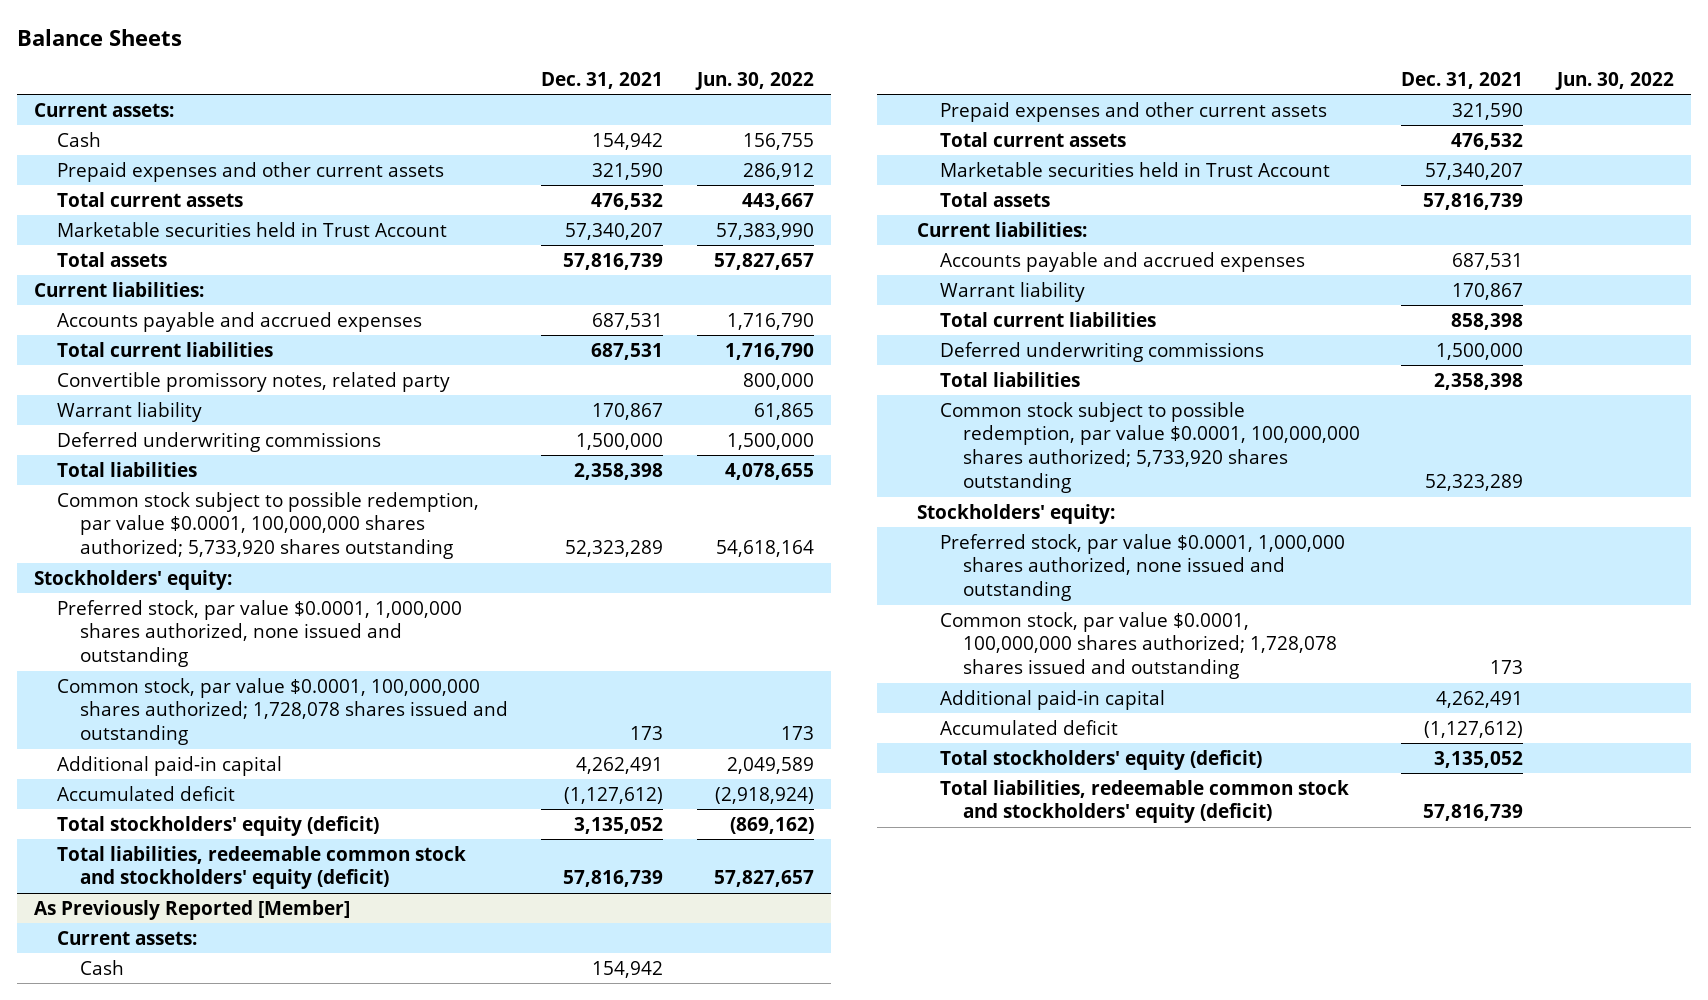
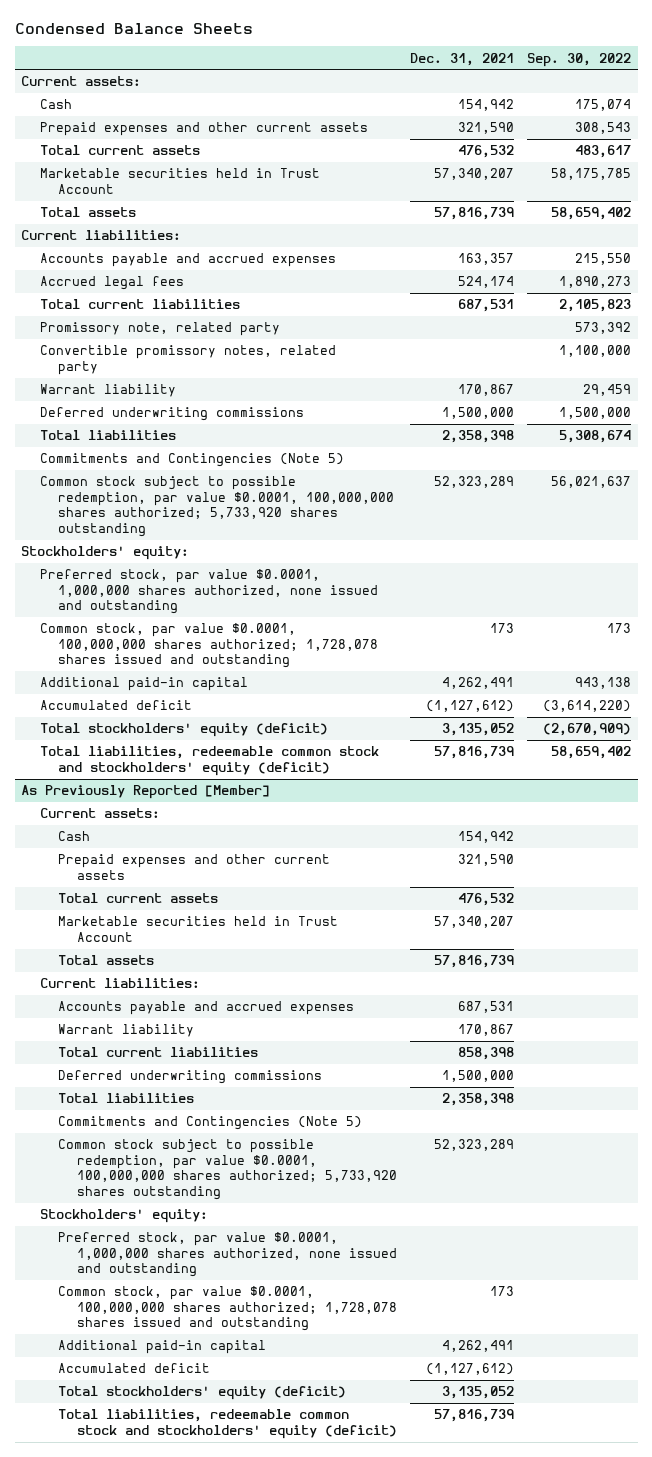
[16,28,182,46] Balance Sheets -> [14,23,253,35] Condensed Balance Sheets
[694,71,814,90] Jun. 30, 2022 -> none
none -> [527,52,632,67] Sep. 30, 2022
[592,312,664,330] 687,531 -> [457,253,514,266] 163,357
none -> [39,276,184,291] Accrued legal fees
none -> [39,322,280,337] Promissory note, related party
none -> [39,453,344,468] Commitments and Contingencies (Note 5)
none -> [58,1116,363,1131] Commitments and Contingencies (Note 5)

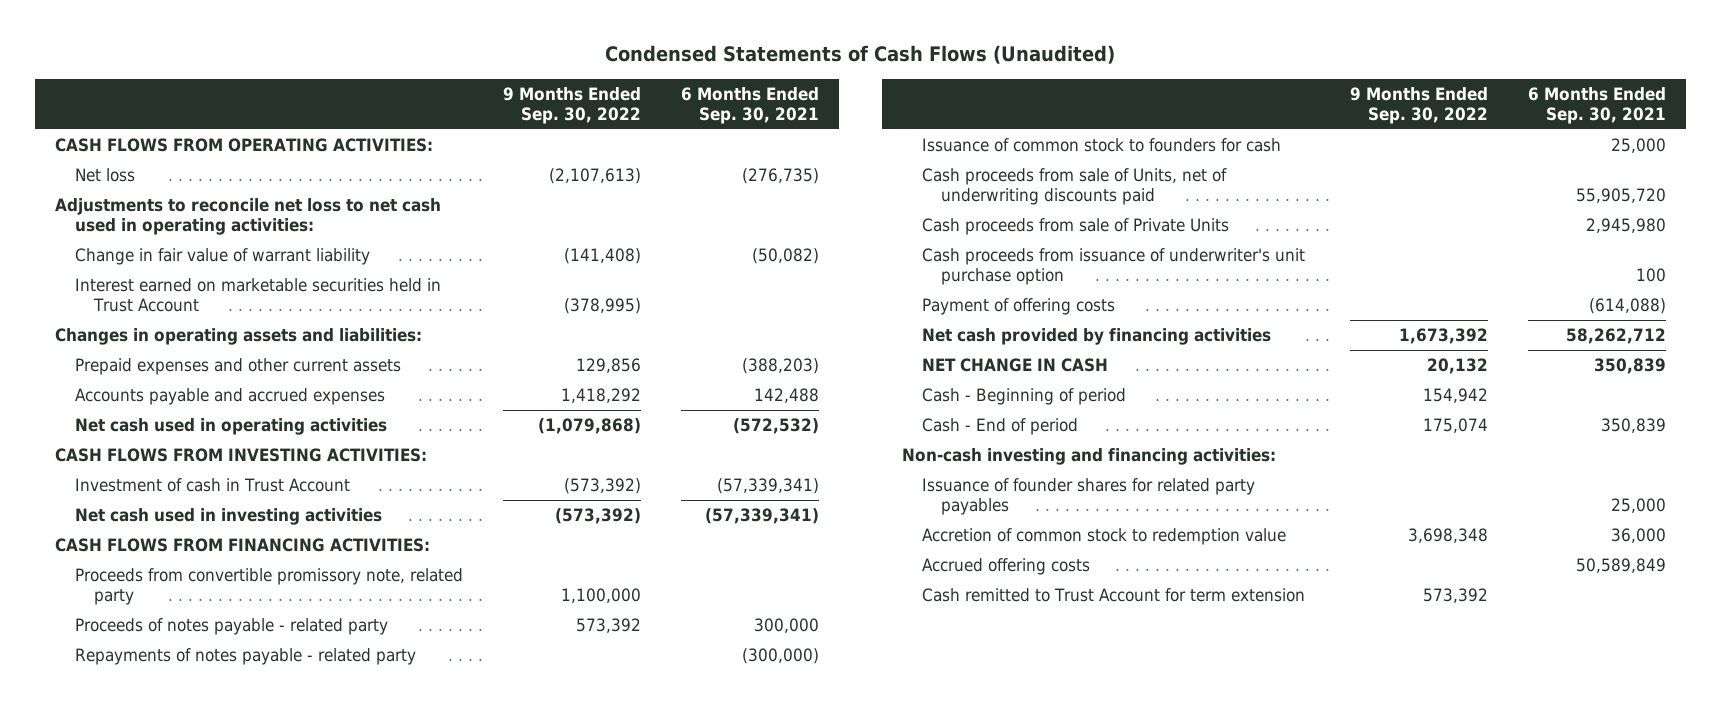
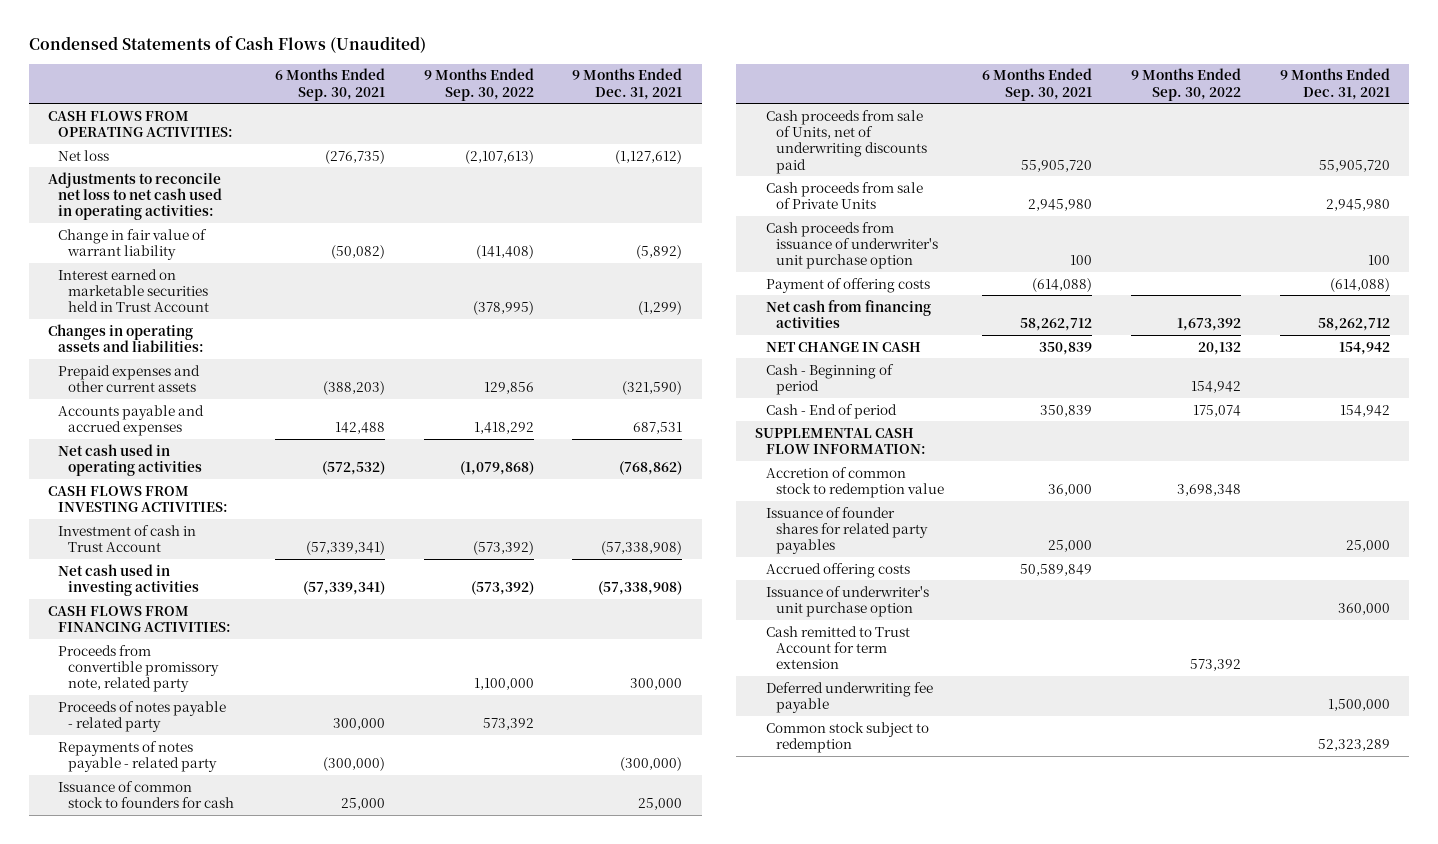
none -> [572,68,683,100] 9 Months Ended Dec. 31, 2021
[921,328,1271,346] Net cash provided by financing activities -> [765,299,931,328] Net cash from financing activities
[901,448,1276,466] Non-cash investing and financing activities: -> none
none -> [755,427,926,454] SUPPLEMENTAL CASH FLOW INFORMATION:
[921,478,1255,516] Issuance of founder shares for related party payables -> [765,506,928,555] Issuance of founder shares for related party payables
none -> [765,585,929,617] Issuance of underwriter's unit purchase option
none -> [765,681,933,713] Deferred underwriting fee payable
none -> [765,721,929,753] Common stock subject to redemption

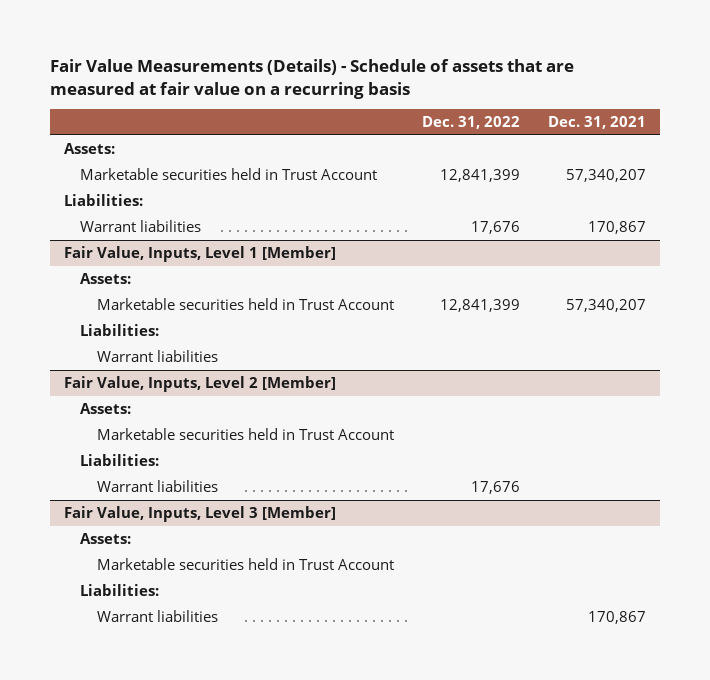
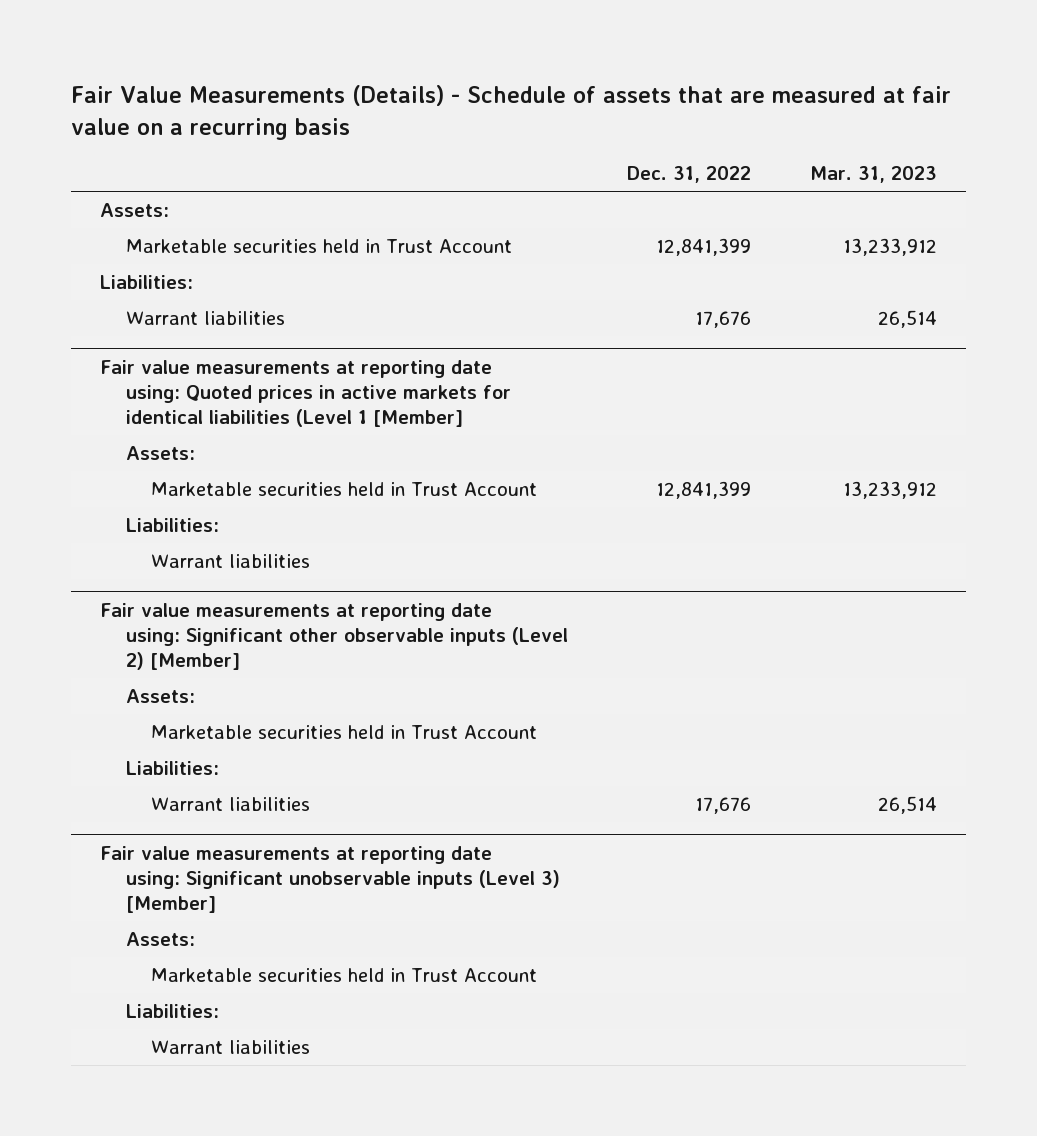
[548,116,647,130] Dec. 31, 2021 -> none
none -> [809,166,937,184] Mar. 31, 2023
[63,246,336,263] Fair Value, Inputs, Level 1 [Member] -> [100,359,511,428] Fair value measurements at reporting date using: Quoted prices in active markets for identical liabilities (Level 1 [Member]
[63,376,336,393] Fair Value, Inputs, Level 2 [Member] -> [100,602,568,671] Fair value measurements at reporting date using: Significant other observable inputs (Level 2) [Member]
[63,506,336,523] Fair Value, Inputs, Level 3 [Member] -> [100,845,560,914] Fair value measurements at reporting date using: Significant unobservable inputs (Level 3) [Member]

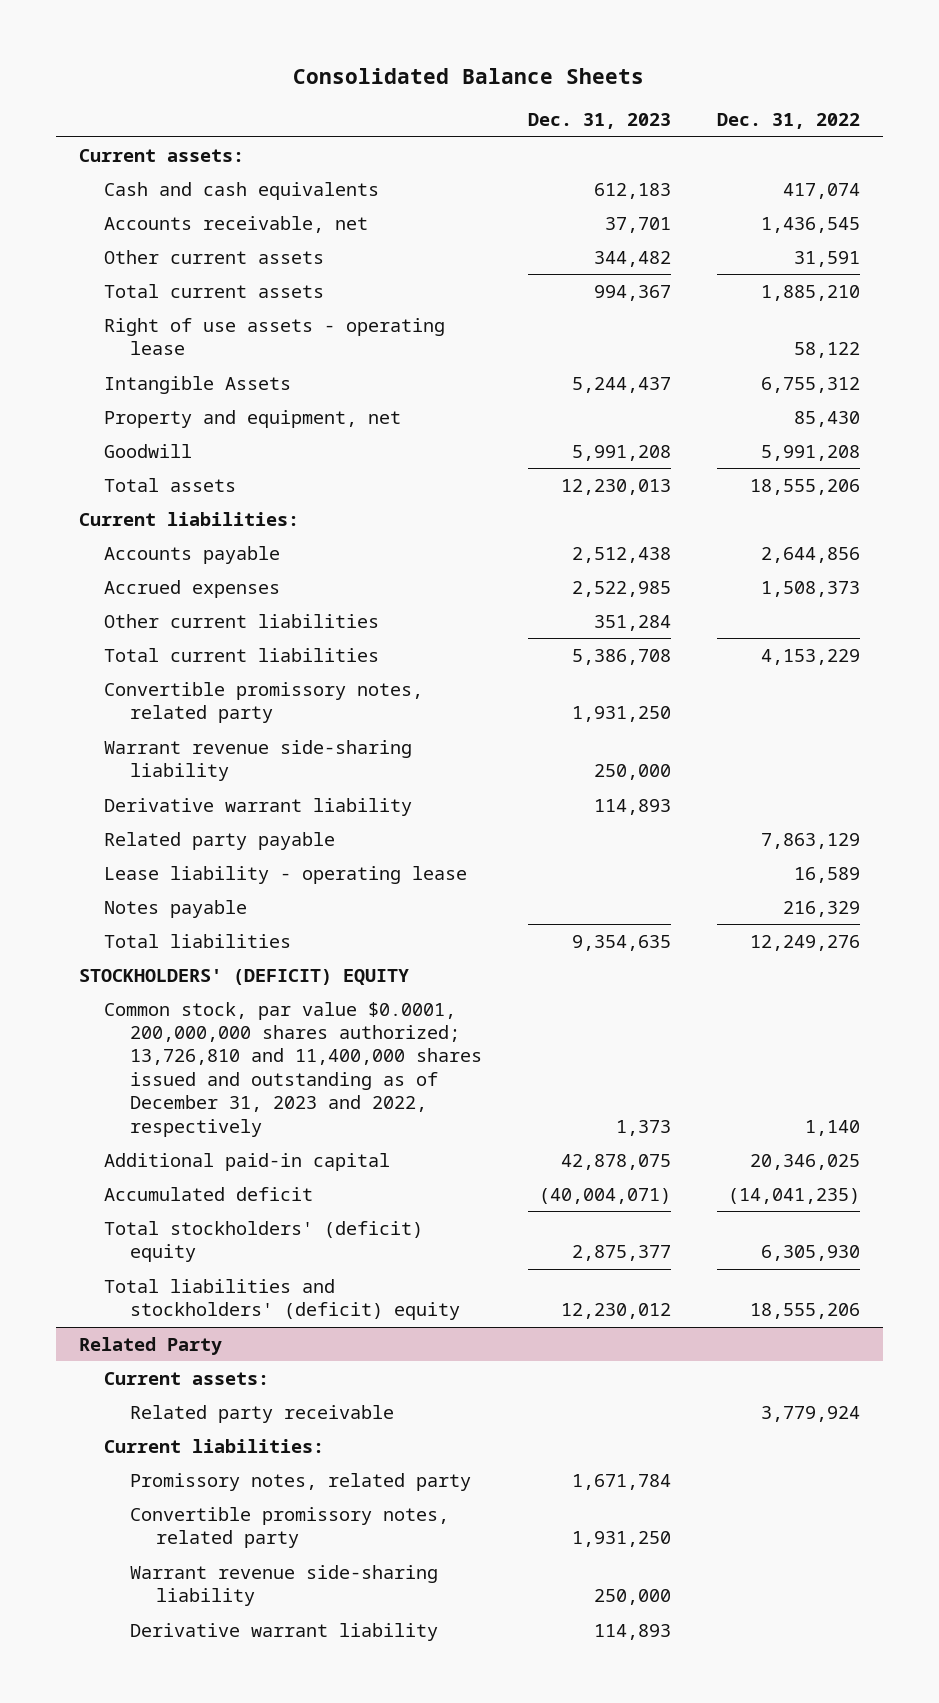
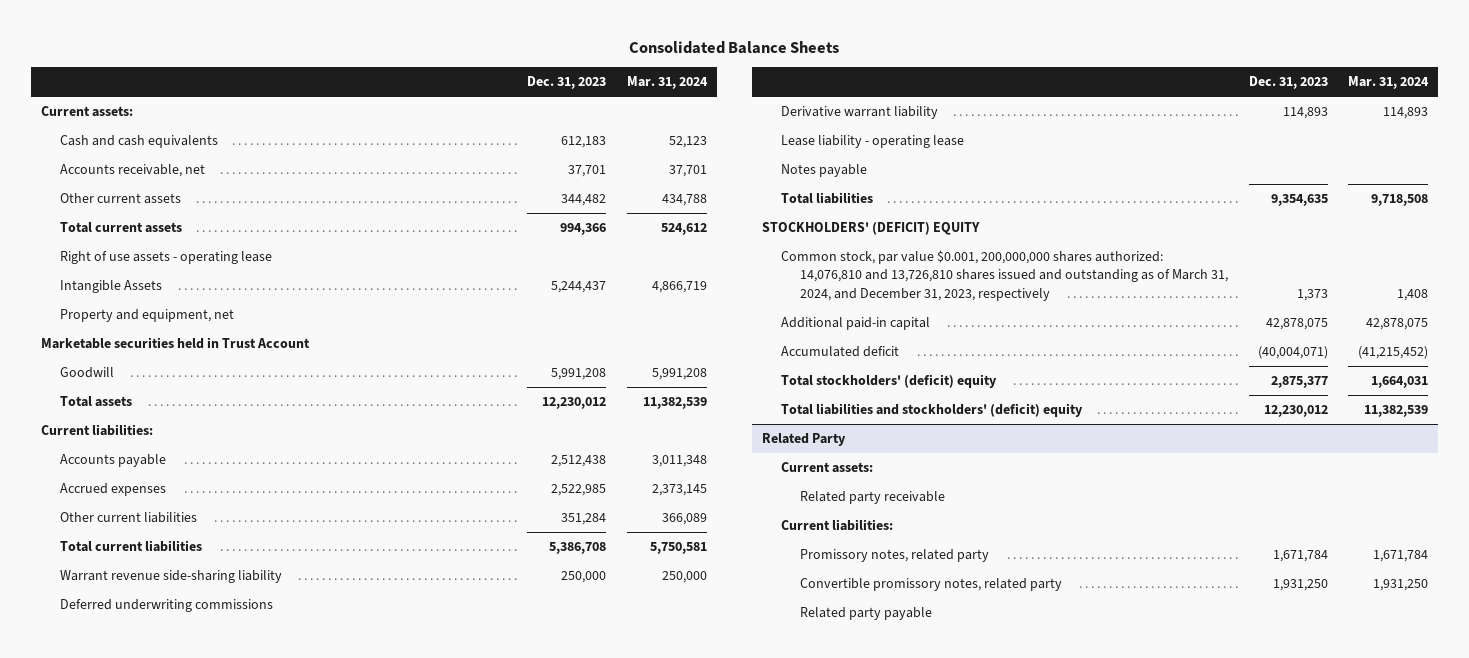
[716,113,860,130] Dec. 31, 2022 -> none
none -> [626,76,708,90] Mar. 31, 2024
[594,284,672,301] 994,367 -> [560,223,607,236] 994,366
none -> [41,337,311,350] Marketable securities held in Trust Account
[561,478,672,495] 12,230,013 -> [542,397,607,410] 12,230,012
[104,681,424,724] Convertible promissory notes, related party -> none
none -> [59,599,273,613] Deferred underwriting commissions
[104,831,336,850] Related party payable -> none
[104,1001,483,1137] Common stock, par value $0.0001, 200,000,000 shares authorized; 13,726,810 and 11,400,000 shares issued and outstanding as of December 31, 2023 and 2022, respectively -> [781,250,1229,301] Common stock, par value $0.001, 200,000,000 shares authorized: 14,076,810 and 13,726,810 shares issued and outstanding as of March 31, 2024, and December 31, 2023, respectively
[130,1564,439,1607] Warrant revenue side-sharing liability -> none
[130,1622,439,1641] Derivative warrant liability -> none
none -> [800,607,933,621] Related party payable

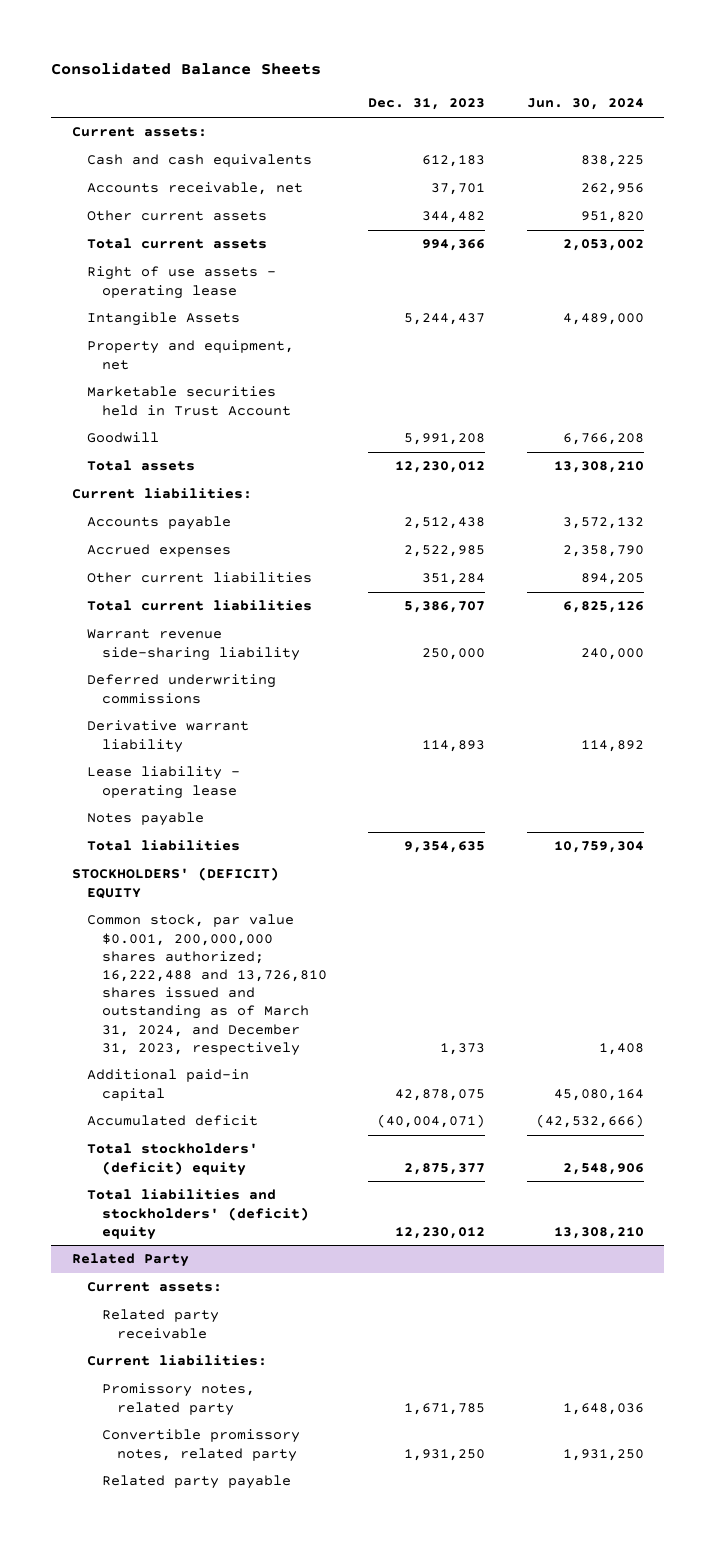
[626,76,708,90] Mar. 31, 2024 -> none
none -> [526,98,644,111] Jun. 30, 2024
[549,542,607,555] 5,386,708 -> [404,601,486,614] 5,386,707
[781,250,1229,301] Common stock, par value $0.001, 200,000,000 shares authorized: 14,076,810 and 13,726,810 shares issued and outstanding as of March 31, 2024, and December 31, 2023, respectively -> [87,914,328,1056] Common stock, par value $0.001, 200,000,000 shares authorized; 16,222,488 and 13,726,810 shares issued and outstanding as of March 31, 2024, and December 31, 2023, respectively
[1272,550,1328,563] 1,671,784 -> [404,1402,486,1415] 1,671,785

